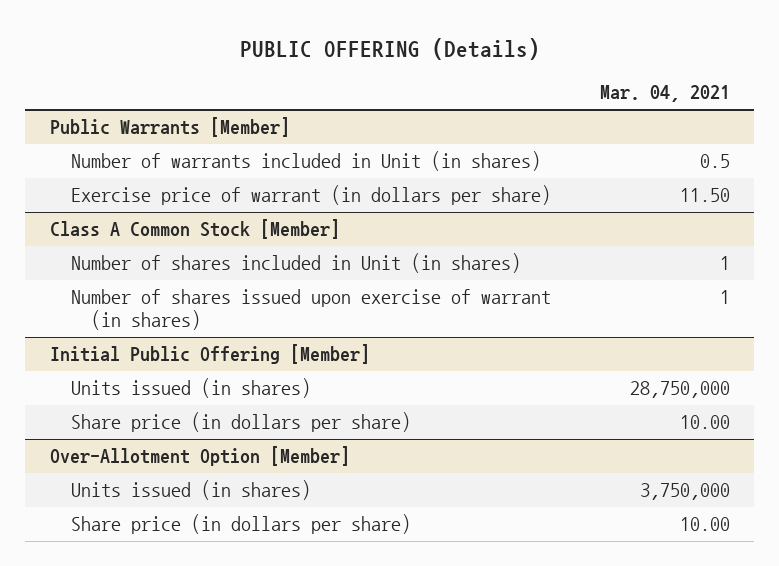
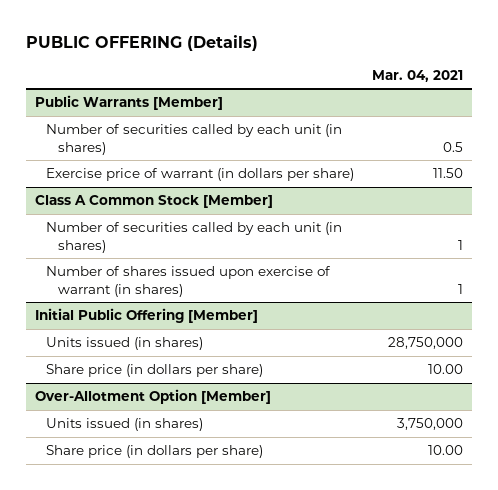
[70,151,541,172] Number of warrants included in Unit (in shares) -> none
none -> [46,124,343,155] Number of securities called by each unit (in shares)
[70,253,521,274] Number of shares included in Unit (in shares) -> [46,222,343,253] Number of securities called by each unit (in shares)

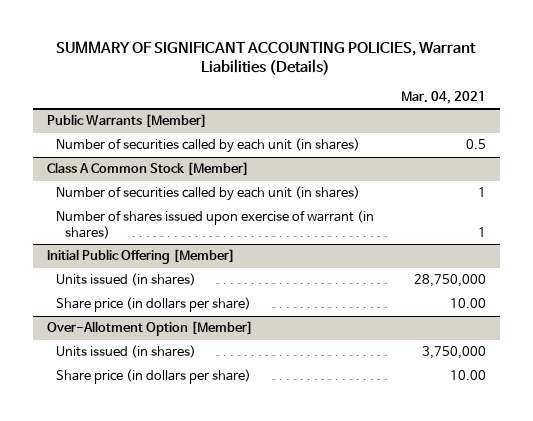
[26,34,259,51] PUBLIC OFFERING (Details) -> [56,40,477,76] SUMMARY OF SIGNIFICANT ACCOUNTING POLICIES, Warrant Liabilities (Details)
[46,168,355,182] Exercise price of warrant (in dollars per share) -> none

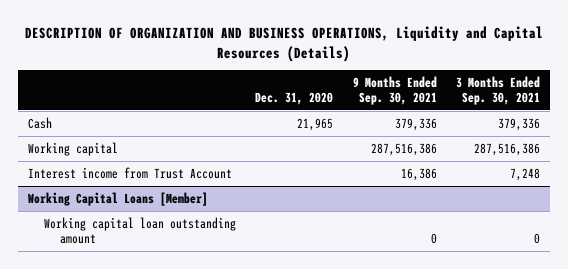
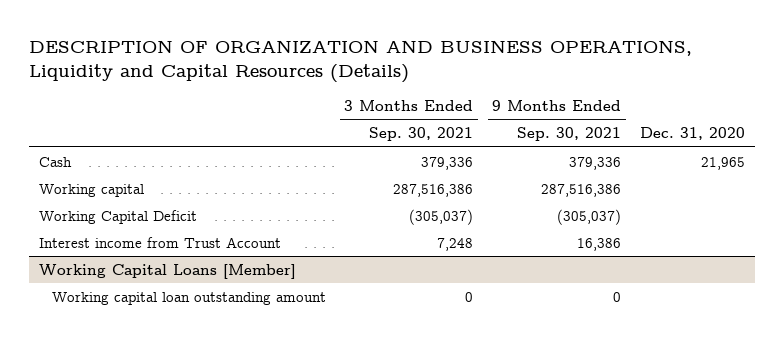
none -> [38,209,197,224] Working Capital Deficit

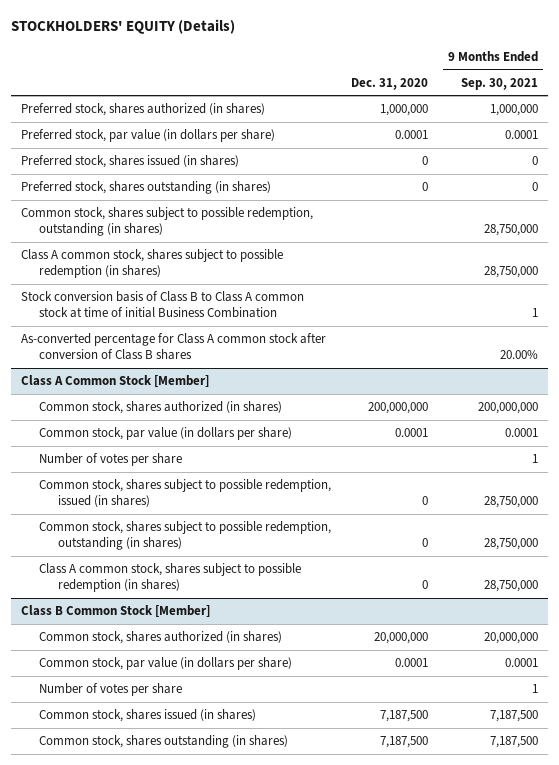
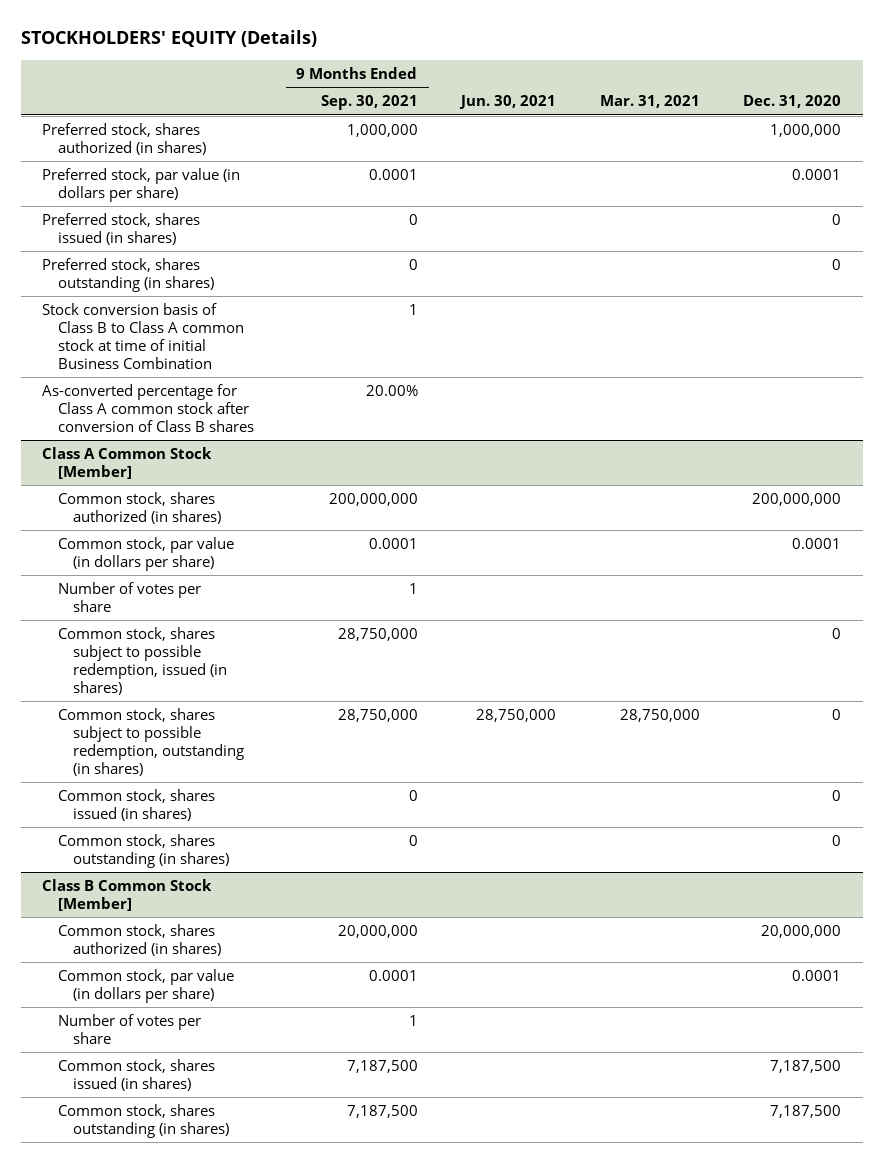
none -> [459,95,557,110] Jun. 30, 2021
none -> [599,95,700,109] Mar. 31, 2021
[20,207,313,237] Common stock, shares subject to possible redemption, outstanding (in shares) -> none
[20,249,283,279] Class A common stock, shares subject to possible redemption (in shares) -> none
[39,563,302,593] Class A common stock, shares subject to possible redemption (in shares) -> none
none -> [57,789,215,822] Common stock, shares issued (in shares)
none -> [57,834,229,869] Common stock, shares outstanding (in shares)

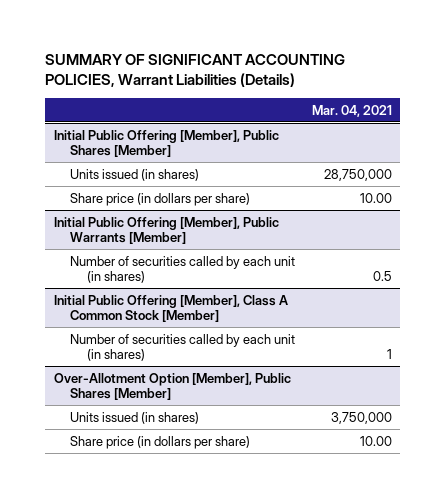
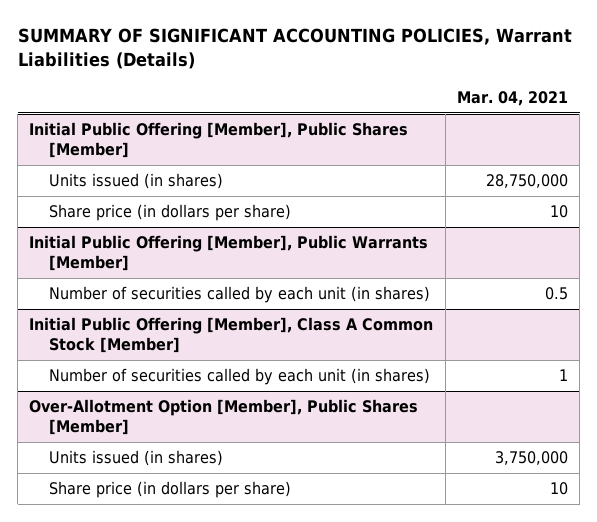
[359,192,392,203] 10.00 -> [549,205,568,219] 10
[359,435,392,446] 10.00 -> [549,482,568,496] 10

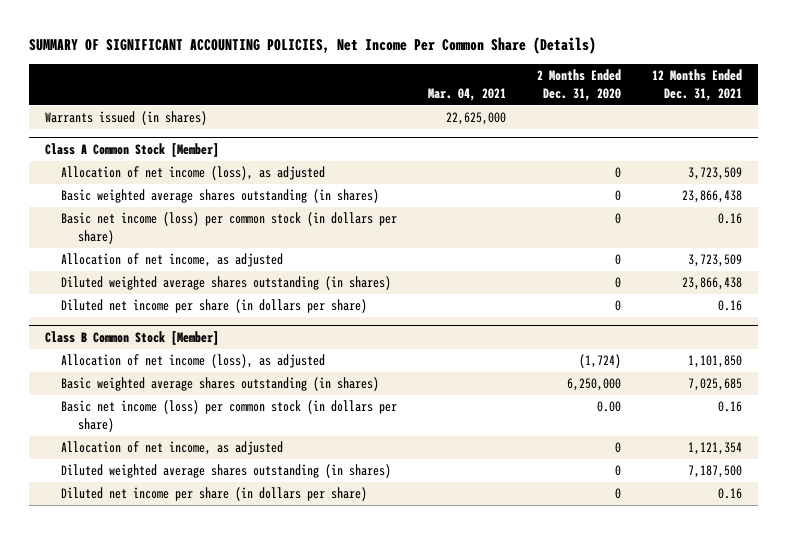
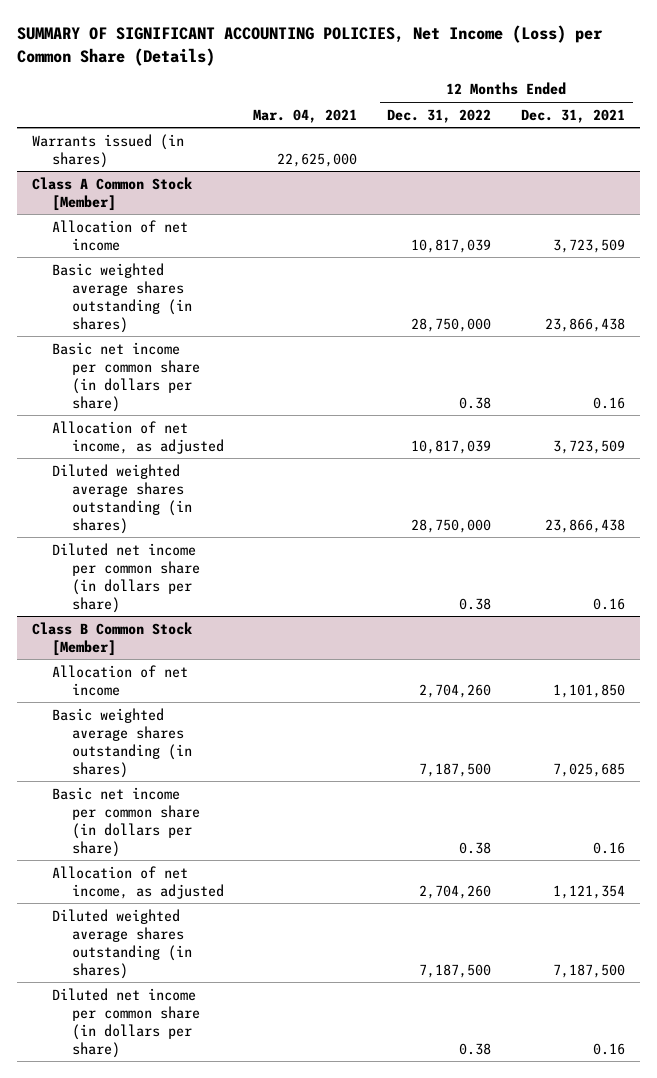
[29,37,597,55] SUMMARY OF SIGNIFICANT ACCOUNTING POLICIES, Net Income Per Common Share (Details) -> [16,25,603,67] SUMMARY OF SIGNIFICANT ACCOUNTING POLICIES, Net Income (Loss) per Common Share (Details)
[537,69,622,101] 2 Months Ended Dec. 31, 2020 -> none
none -> [387,108,492,123] Dec. 31, 2022
[61,166,326,181] Allocation of net income (loss), as adjusted -> [51,219,188,251] Allocation of net income
[61,212,398,244] Basic net income (loss) per common stock (in dollars per share) -> [51,341,200,412] Basic net income per common share (in dollars per share)
[61,299,368,314] Diluted net income per share (in dollars per share) -> [51,542,200,613] Diluted net income per common share (in dollars per share)
[61,354,326,369] Allocation of net income (loss), as adjusted -> [51,664,188,696] Allocation of net income
[61,400,398,432] Basic net income (loss) per common stock (in dollars per share) -> [51,786,200,857] Basic net income per common share (in dollars per share)
[61,487,368,502] Diluted net income per share (in dollars per share) -> [51,987,200,1058] Diluted net income per common share (in dollars per share)

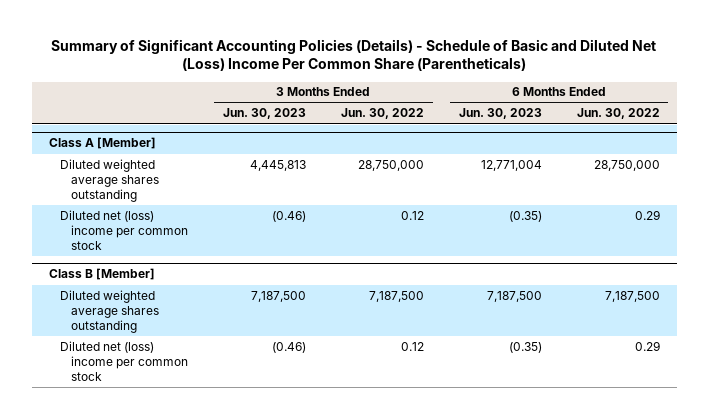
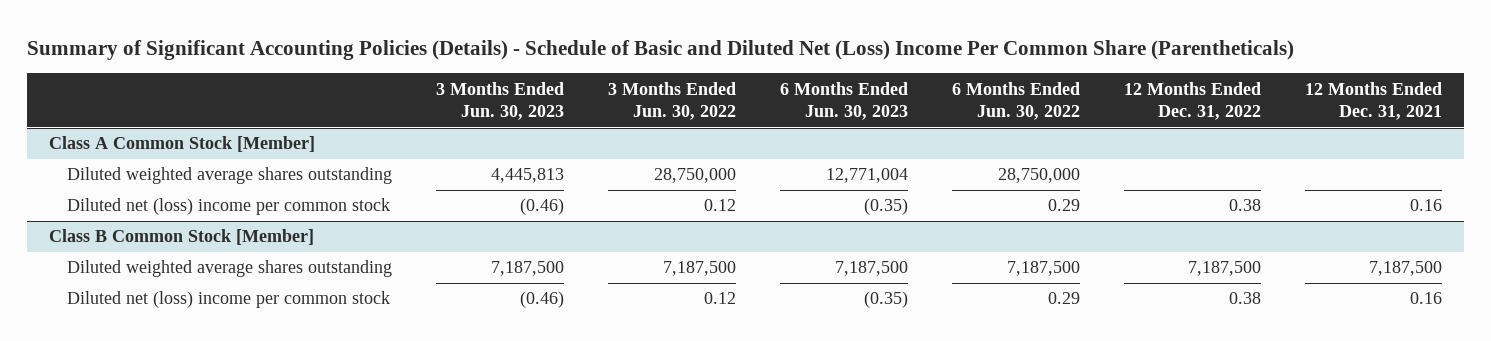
none -> [1123,81,1261,121] 12 Months Ended Dec. 31, 2022
none -> [1304,81,1442,121] 12 Months Ended Dec. 31, 2021
[49,137,157,150] Class A [Member] -> [49,136,316,153] Class A Common Stock [Member]
[49,268,156,281] Class B [Member] -> [49,229,315,246] Class B Common Stock [Member]

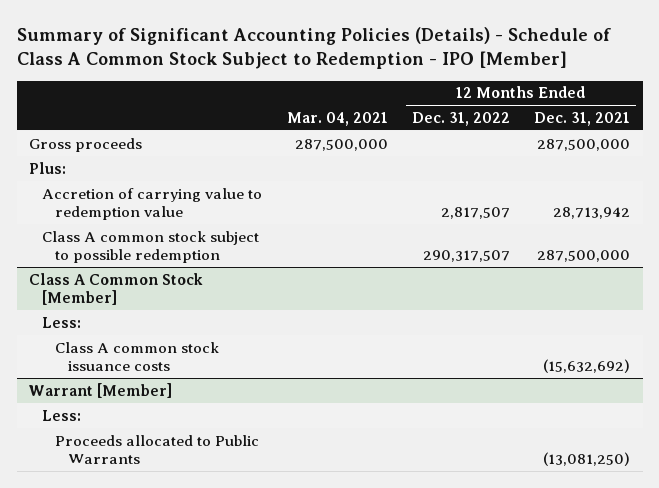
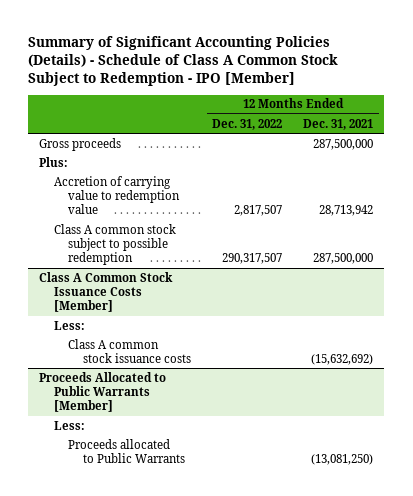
[286,111,388,126] Mar. 04, 2021 -> none
[29,272,204,305] Class A Common Stock [Member] -> [39,271,174,313] Class A Common Stock Issuance Costs [Member]
[29,382,173,398] Warrant [Member] -> [39,371,167,413] Proceeds Allocated to Public Warrants [Member]

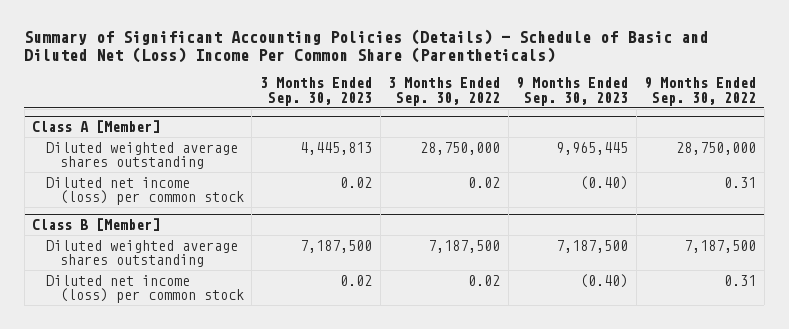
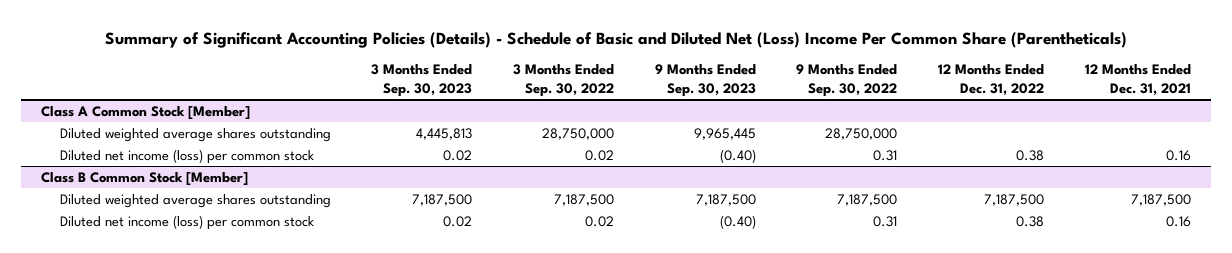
none -> [938,64,1045,96] 12 Months Ended Dec. 31, 2022
none -> [1084,64,1191,96] 12 Months Ended Dec. 31, 2021
[32,119,161,133] Class A [Member] -> [41,105,251,120] Class A Common Stock [Member]
[32,217,161,231] Class B [Member] -> [41,171,249,186] Class B Common Stock [Member]

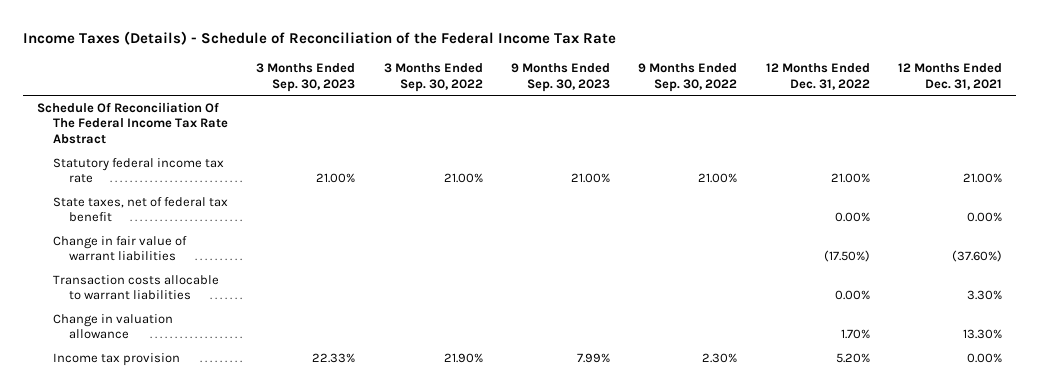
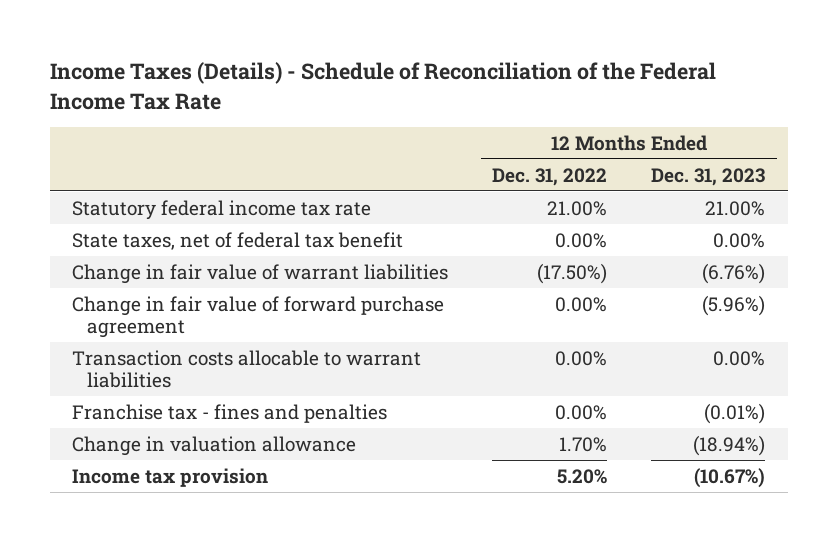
[256,62,356,92] 3 Months Ended Sep. 30, 2023 -> none
[383,62,483,92] 3 Months Ended Sep. 30, 2022 -> none
[511,62,611,92] 9 Months Ended Sep. 30, 2023 -> none
[638,62,738,92] 9 Months Ended Sep. 30, 2022 -> none
[898,62,1003,90] 12 Months Ended Dec. 31, 2021 -> none
none -> [651,167,766,186] Dec. 31, 2023
[37,101,228,145] Schedule Of Reconciliation Of The Federal Income Tax Rate Abstract -> none
none -> [72,295,445,339] Change in fair value of forward purchase agreement
none -> [72,403,388,423] Franchise tax - fines and penalties

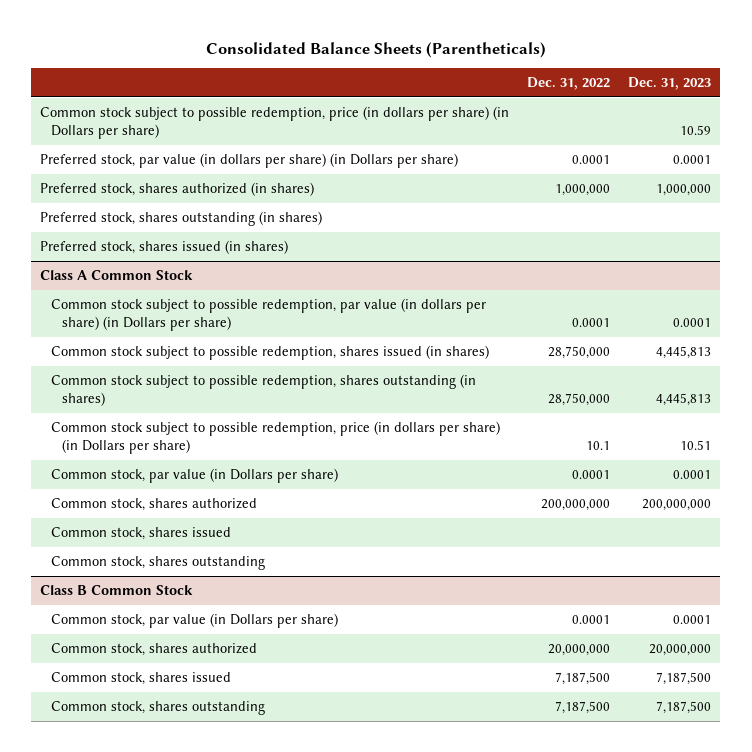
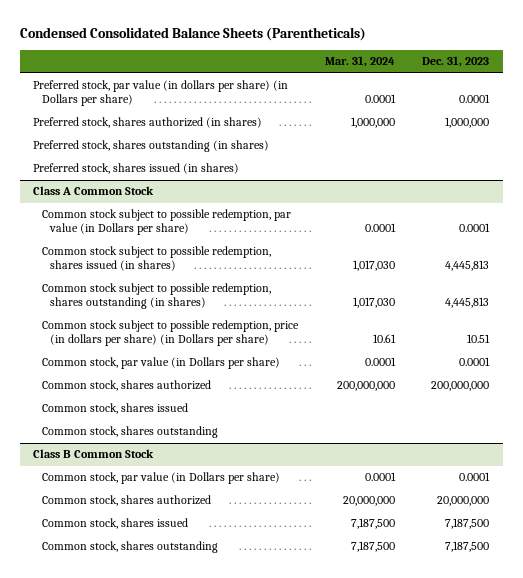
[205,41,546,58] Consolidated Balance Sheets (Parentheticals) -> [19,27,366,42] Condensed Consolidated Balance Sheets (Parentheticals)
[527,76,611,90] Dec. 31, 2022 -> none
none -> [325,56,396,68] Mar. 31, 2024
[40,106,510,140] Common stock subject to possible redemption, price (in dollars per share) (in Dollars per share) -> none
[51,298,487,332] Common stock subject to possible redemption, par value (in dollars per share) (in Dollars per share) -> [41,209,291,236] Common stock subject to possible redemption, par value (in Dollars per share)

